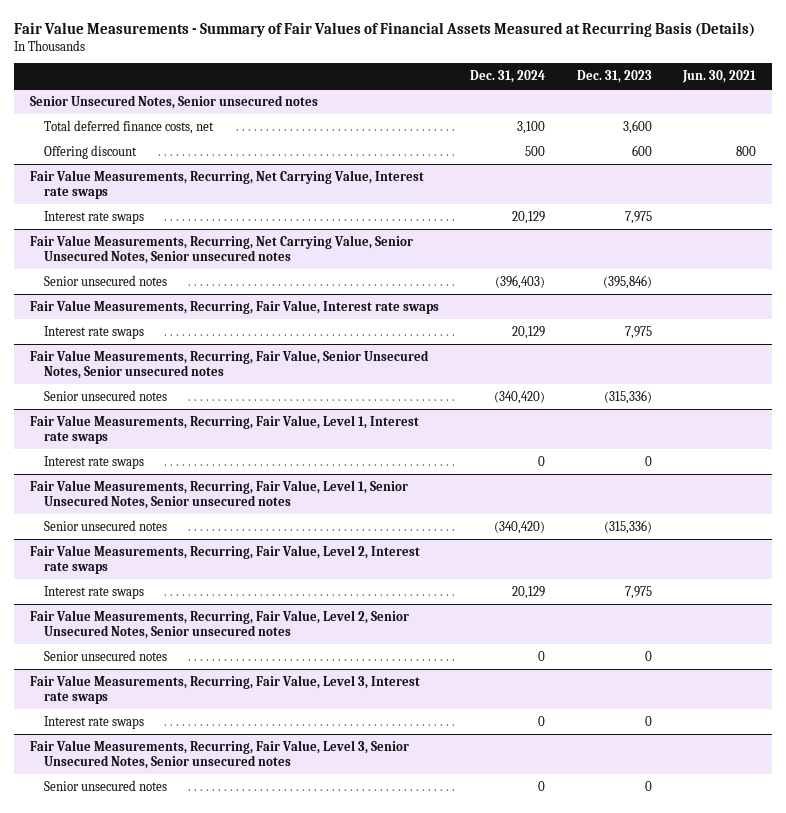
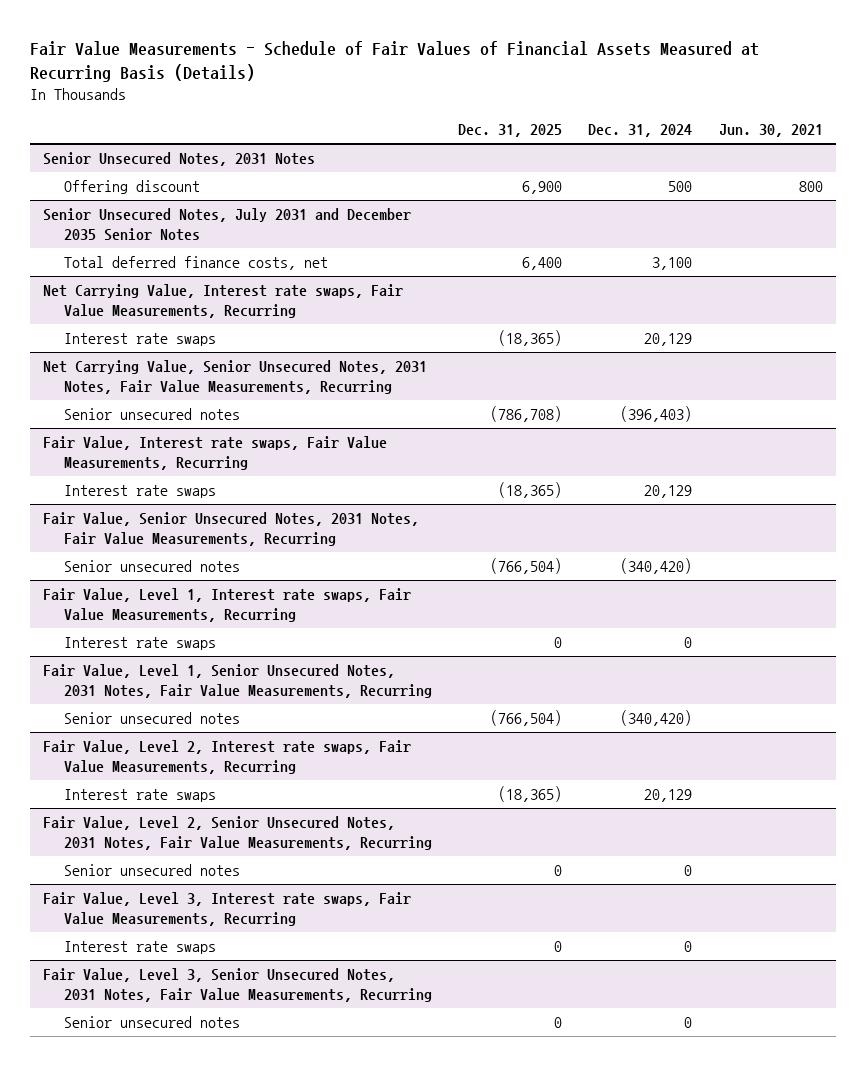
[14,21,756,37] Fair Value Measurements - Summary of Fair Values of Financial Assets Measured at Recurring Basis (Details) -> [30,41,760,83] Fair Value Measurements - Schedule of Fair Values of Financial Assets Measured at Recurring Basis (Details)
[576,70,652,84] Dec. 31, 2023 -> none
none -> [457,123,562,137] Dec. 31, 2025
[43,119,214,134] Total deferred finance costs, net -> none
[29,94,318,109] Senior Unsecured Notes, Senior unsecured notes -> [43,152,316,167] Senior Unsecured Notes, 2031 Notes
none -> [43,208,412,242] Senior Unsecured Notes, July 2031 and December 2035 Senior Notes
none -> [63,256,328,271] Total deferred finance costs, net
[29,169,424,199] Fair Value Measurements, Recurring, Net Carrying Value, Interest rate swaps -> [43,284,404,319] Net Carrying Value, Interest rate swaps, Fair Value Measurements, Recurring
[29,234,413,264] Fair Value Measurements, Recurring, Net Carrying Value, Senior Unsecured Notes, Senior unsecured notes -> [43,360,428,395] Net Carrying Value, Senior Unsecured Notes, 2031 Notes, Fair Value Measurements, Recurring
[29,299,439,314] Fair Value Measurements, Recurring, Fair Value, Interest rate swaps -> [43,436,388,471] Fair Value, Interest rate swaps, Fair Value Measurements, Recurring
[29,349,429,379] Fair Value Measurements, Recurring, Fair Value, Senior Unsecured Notes, Senior unsecured notes -> [43,512,420,547] Fair Value, Senior Unsecured Notes, 2031 Notes, Fair Value Measurements, Recurring
[29,414,419,444] Fair Value Measurements, Recurring, Fair Value, Level 1, Interest rate swaps -> [43,588,412,623] Fair Value, Level 1, Interest rate swaps, Fair Value Measurements, Recurring
[29,479,408,509] Fair Value Measurements, Recurring, Fair Value, Level 1, Senior Unsecured Notes, Senior unsecured notes -> [43,664,432,699] Fair Value, Level 1, Senior Unsecured Notes, 2031 Notes, Fair Value Measurements, Recurring
[29,544,420,574] Fair Value Measurements, Recurring, Fair Value, Level 2, Interest rate swaps -> [43,740,412,775] Fair Value, Level 2, Interest rate swaps, Fair Value Measurements, Recurring
[29,609,409,639] Fair Value Measurements, Recurring, Fair Value, Level 2, Senior Unsecured Notes, Senior unsecured notes -> [43,816,432,851] Fair Value, Level 2, Senior Unsecured Notes, 2031 Notes, Fair Value Measurements, Recurring
[29,674,420,704] Fair Value Measurements, Recurring, Fair Value, Level 3, Interest rate swaps -> [43,892,412,927] Fair Value, Level 3, Interest rate swaps, Fair Value Measurements, Recurring
[29,739,409,769] Fair Value Measurements, Recurring, Fair Value, Level 3, Senior Unsecured Notes, Senior unsecured notes -> [43,968,432,1003] Fair Value, Level 3, Senior Unsecured Notes, 2031 Notes, Fair Value Measurements, Recurring

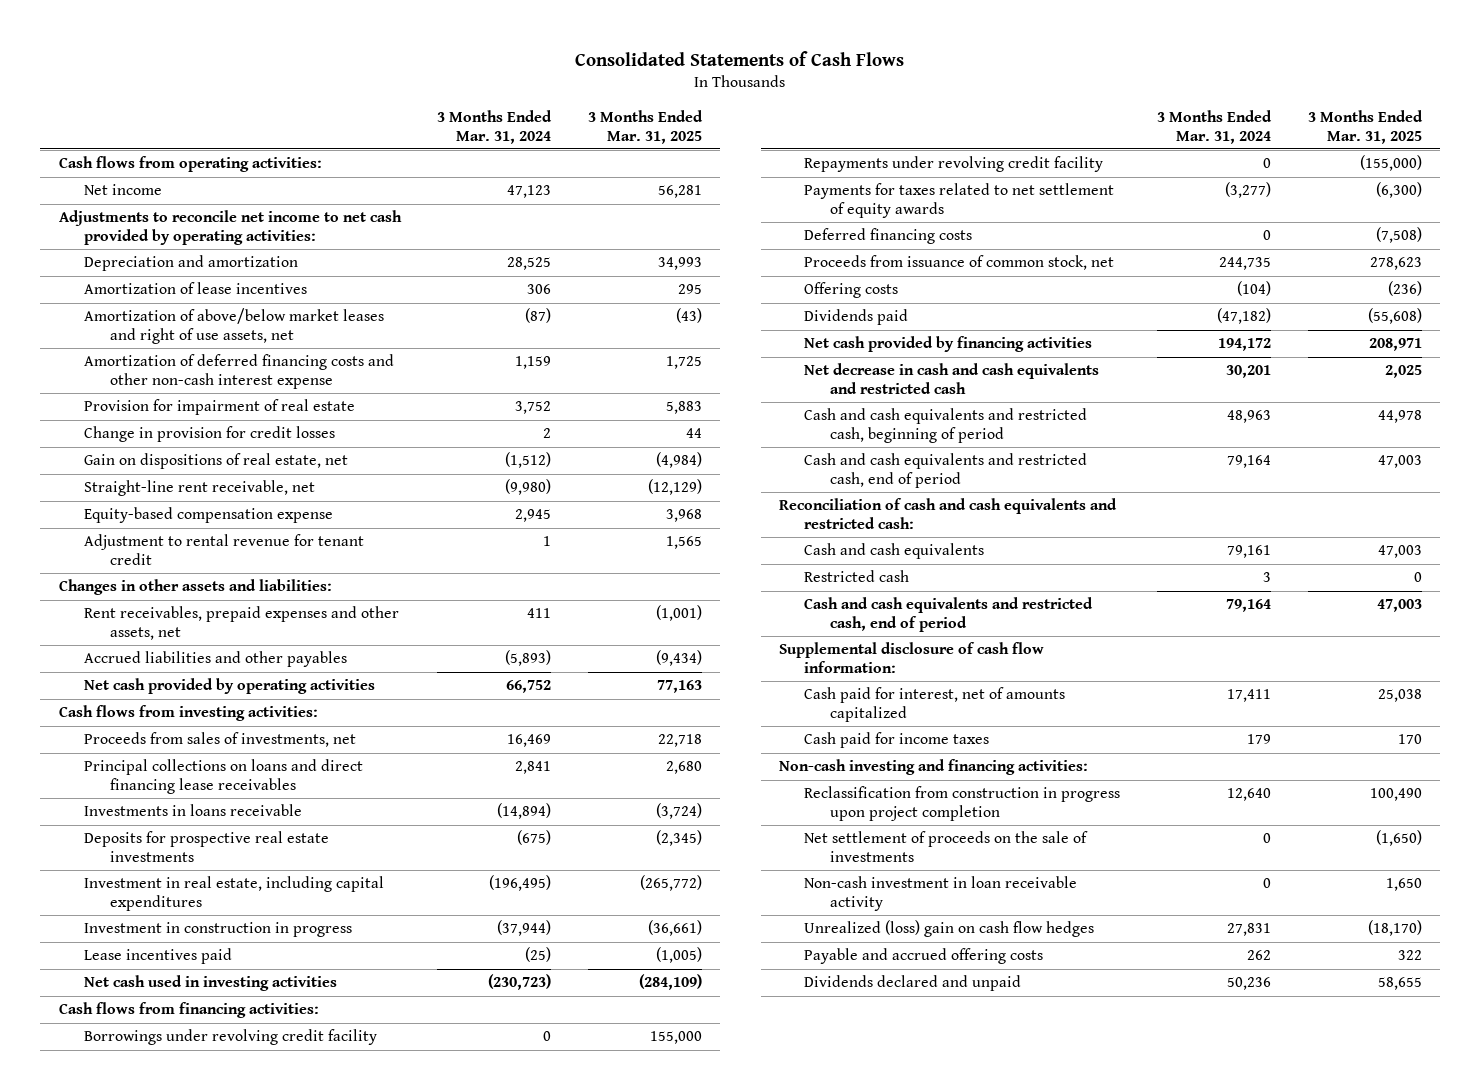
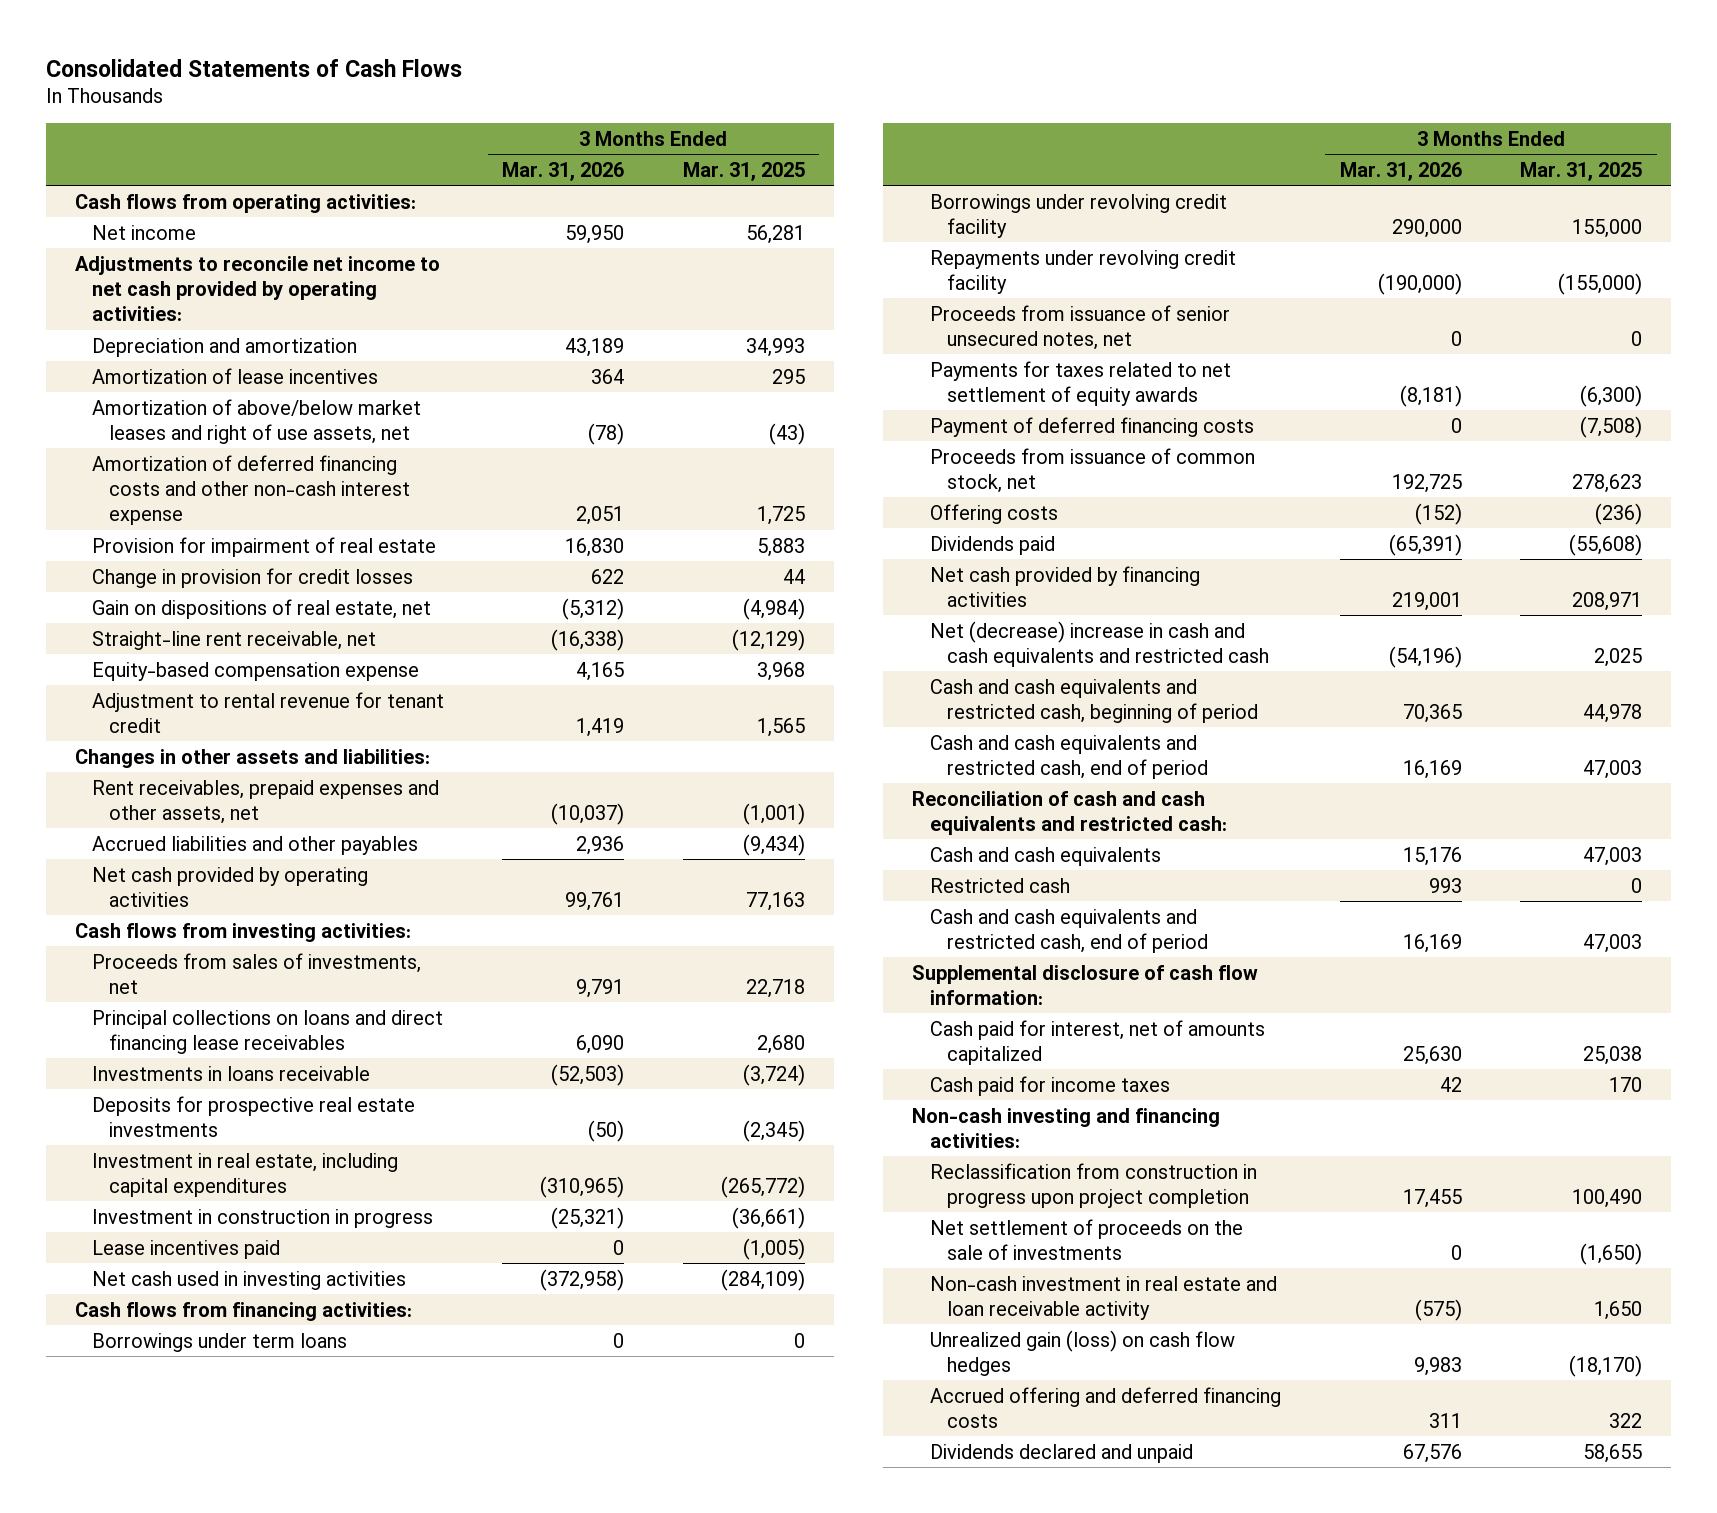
[437,109,553,144] 3 Months Ended Mar. 31, 2024 -> none
none -> [502,161,625,181] Mar. 31, 2026
none -> [92,1332,348,1352] Borrowings under term loans
none -> [929,304,1230,350] Proceeds from issuance of senior unsecured notes, net
[804,228,973,245] Deferred financing costs -> [929,416,1254,437] Payment of deferred financing costs
[804,363,1100,395] Net decrease in cash and cash equivalents and restricted cash -> [929,620,1269,667] Net (decrease) increase in cash and cash equivalents and restricted cash
[804,876,1078,912] Non-cash investment in loan receivable activity -> [929,1275,1277,1320] Non-cash investment in real estate and loan receivable activity
[804,920,1095,938] Unrealized (loss) gain on cash flow hedges -> [929,1329,1235,1376] Unrealized gain (loss) on cash flow hedges
[804,948,1044,965] Payable and accrued offering costs -> [929,1386,1281,1428] Accrued offering and deferred financing costs

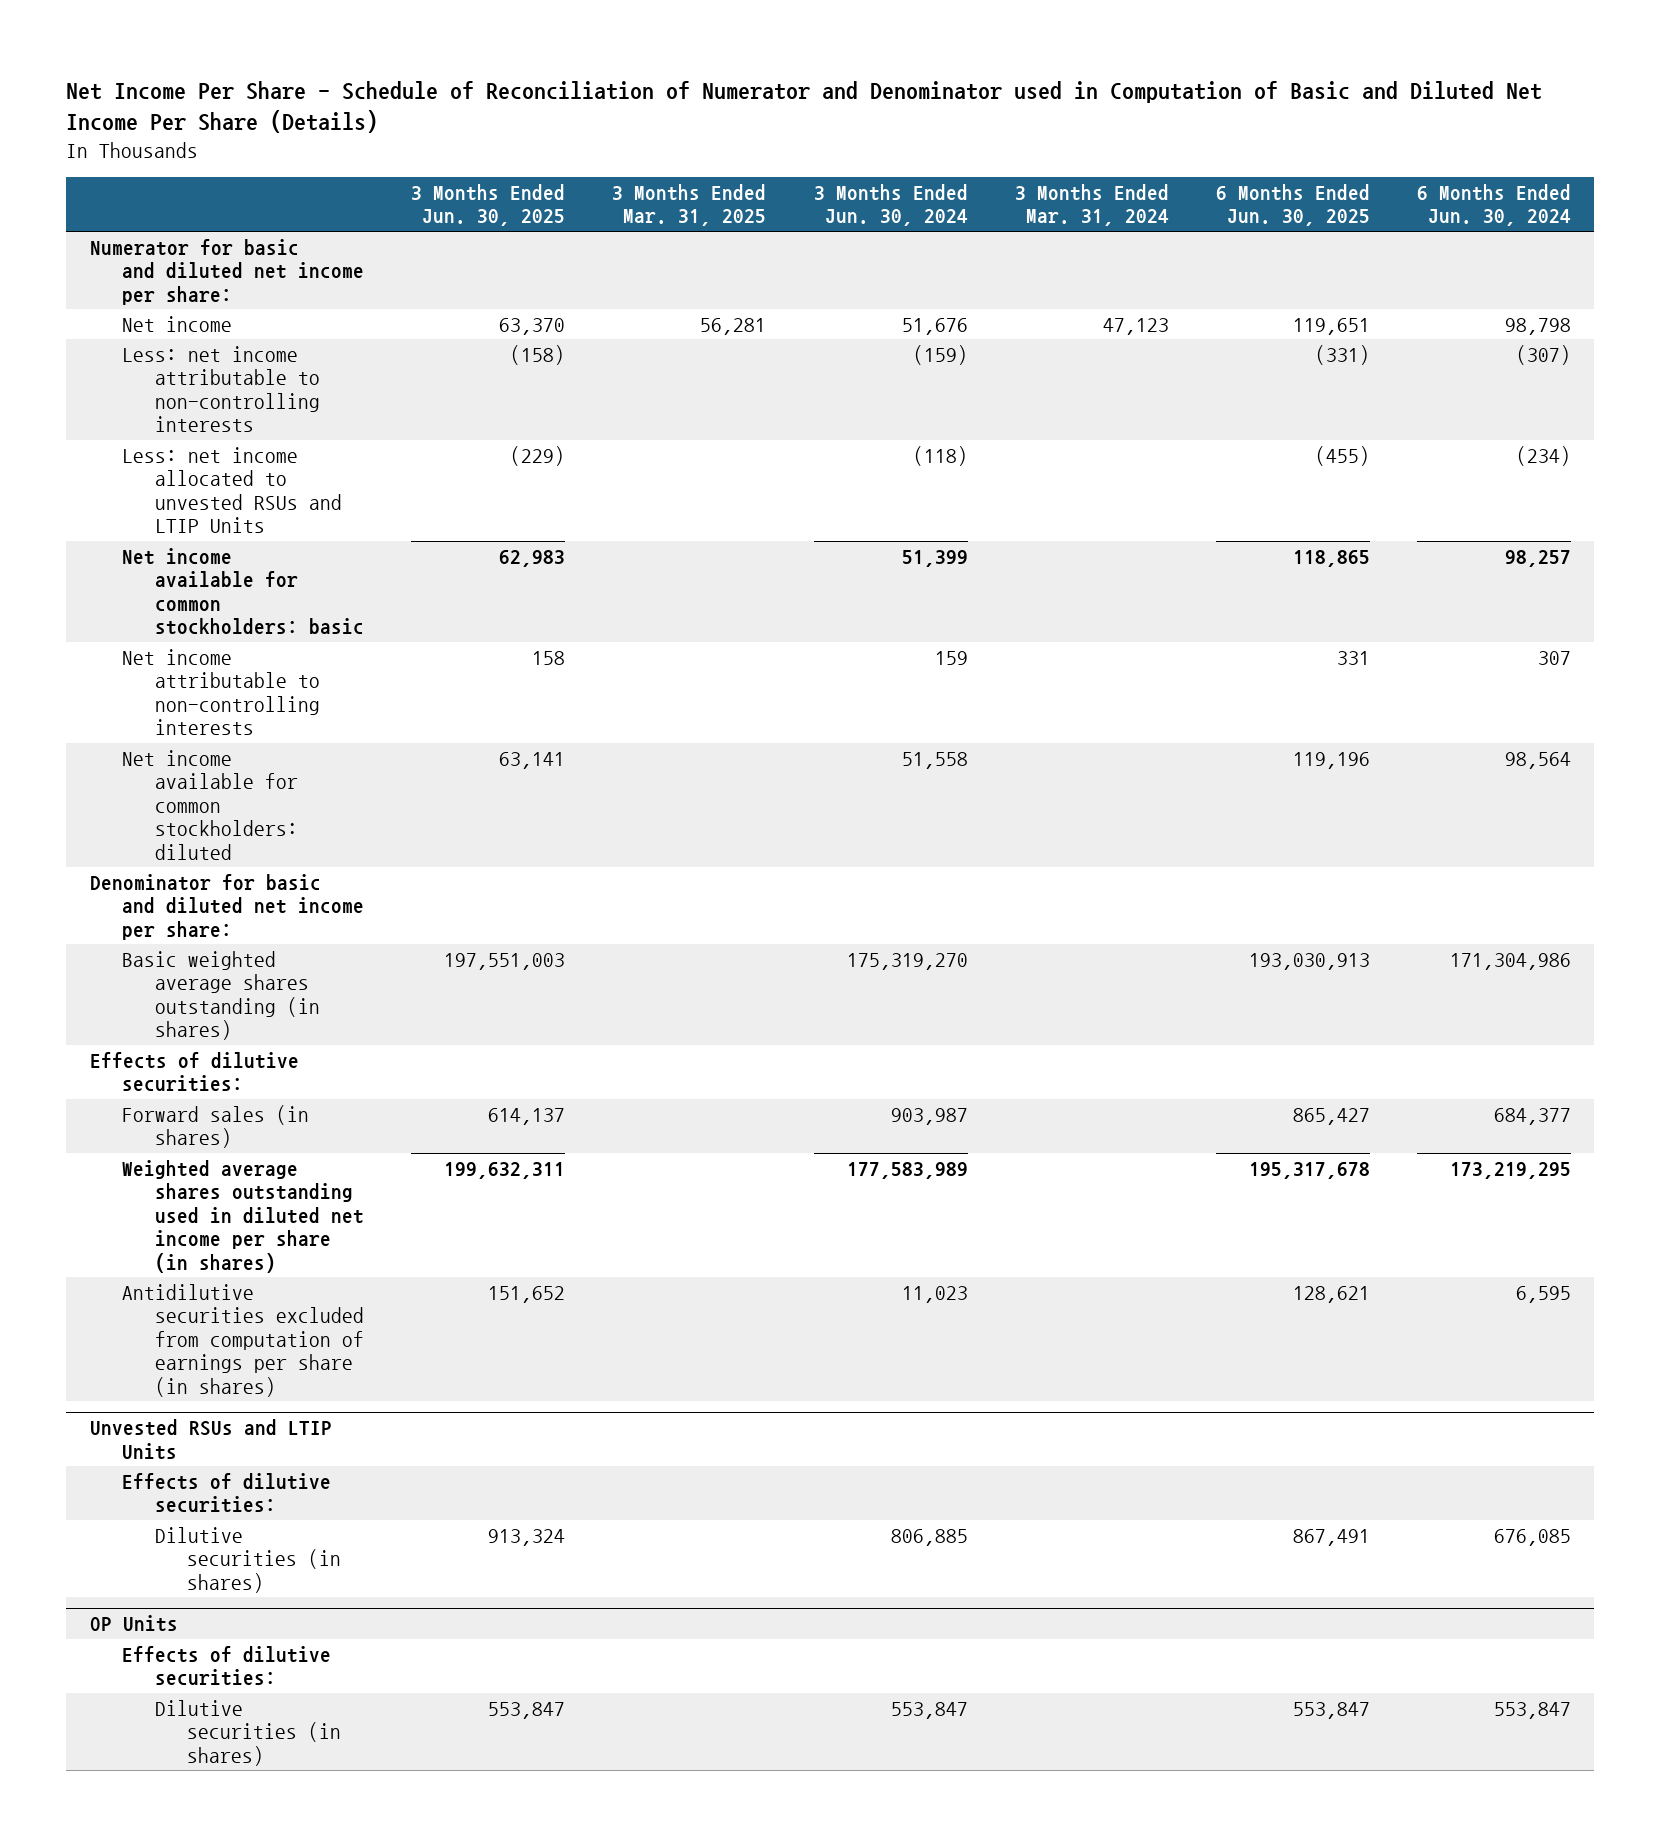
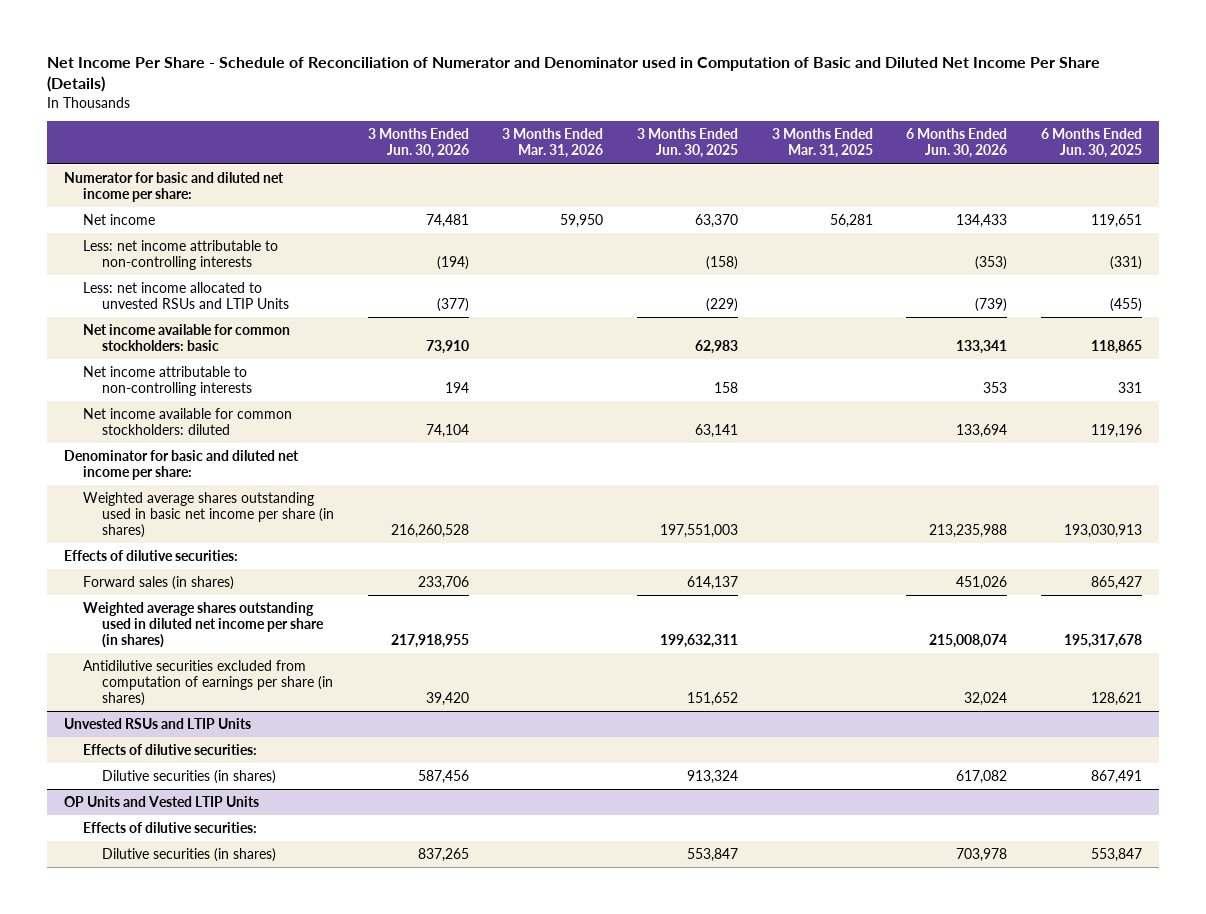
[813,184,968,227] 3 Months Ended Jun. 30, 2024 -> none
[1014,184,1169,227] 3 Months Ended Mar. 31, 2024 -> none
[1416,184,1571,227] 6 Months Ended Jun. 30, 2024 -> none
none -> [367,128,469,159] 3 Months Ended Jun. 30, 2026
none -> [502,128,604,159] 3 Months Ended Mar. 31, 2026
none -> [906,128,1008,159] 6 Months Ended Jun. 30, 2026
[122,950,320,1041] Basic weighted average shares outstanding (in shares) -> [82,491,335,539] Weighted average shares outstanding used in basic net income per share (in shares)
[89,1615,178,1633] OP Units -> none
none -> [63,795,259,807] OP Units and Vested LTIP Units

